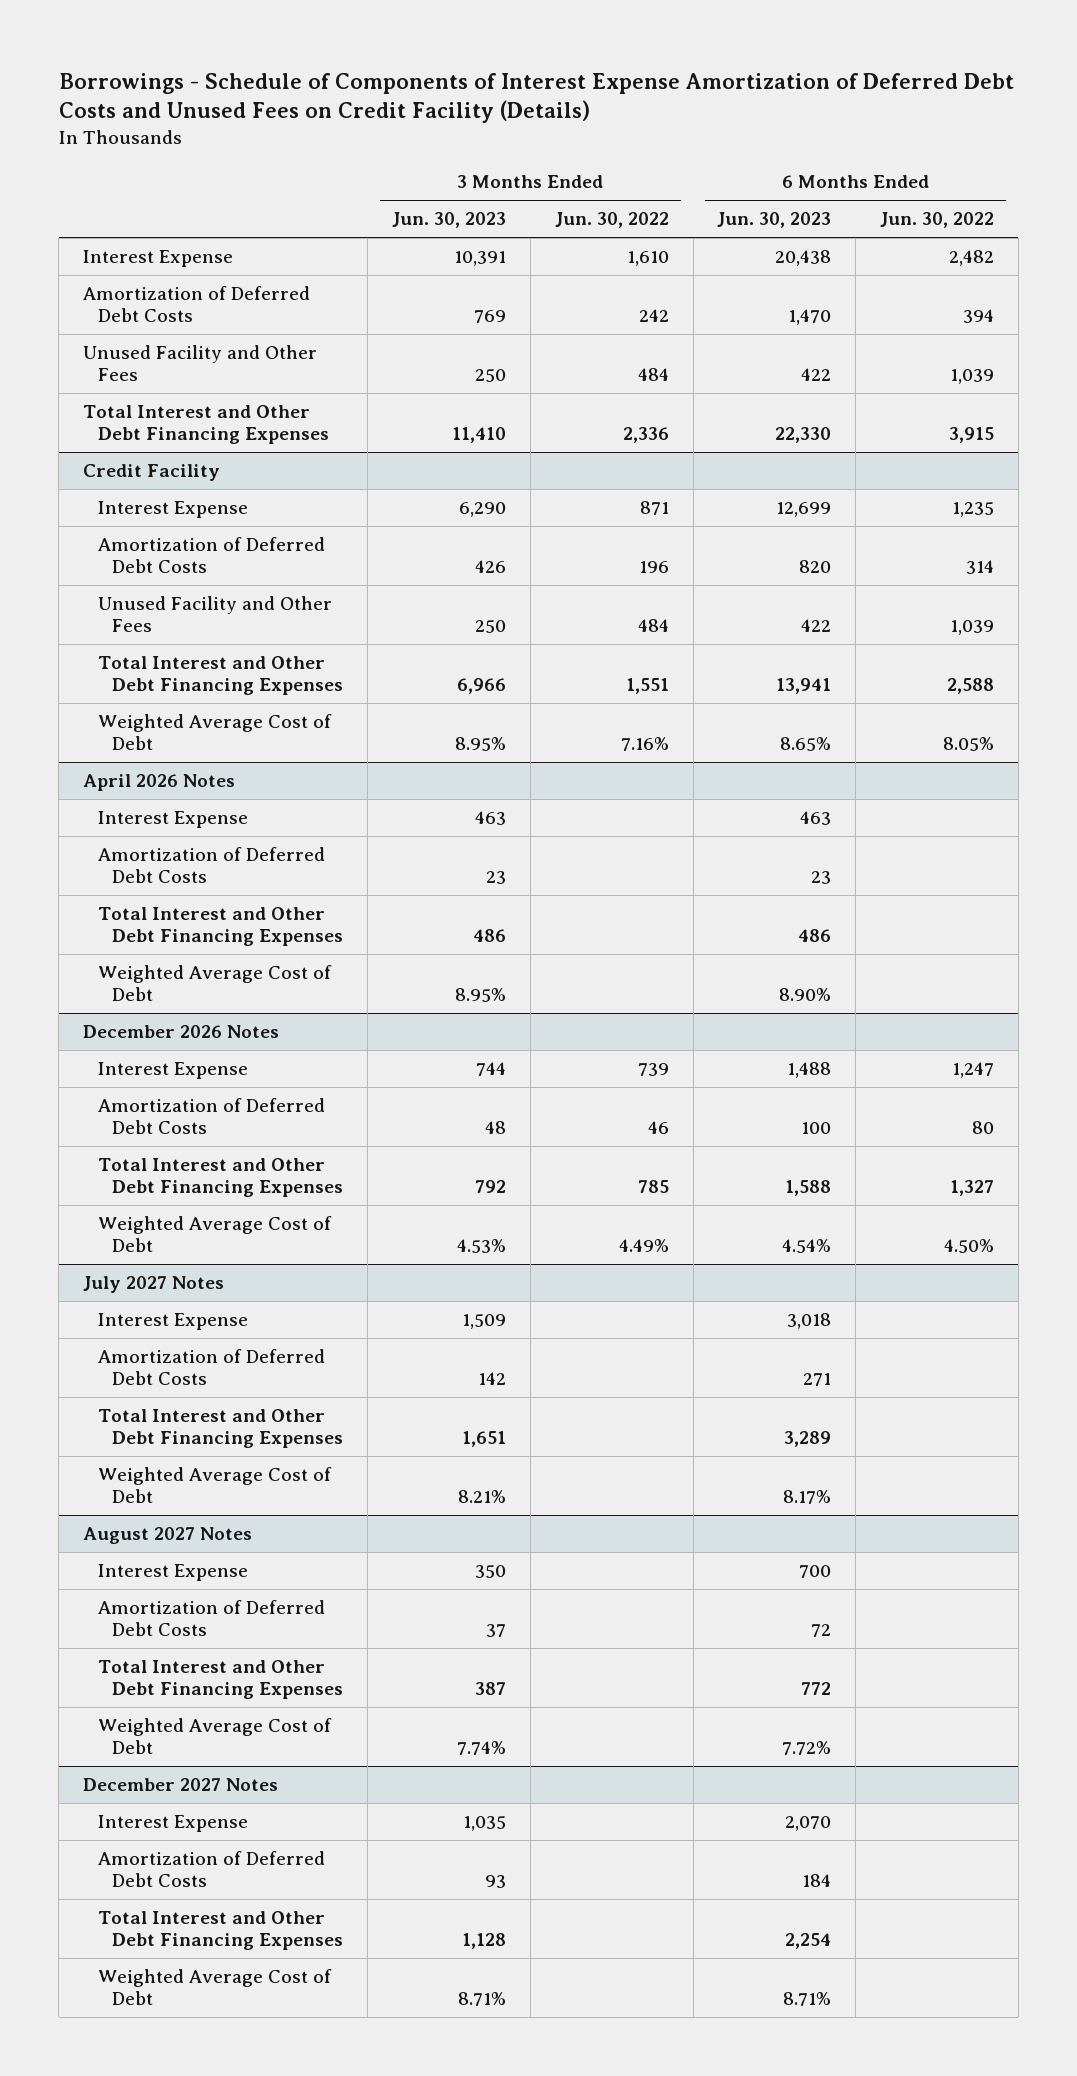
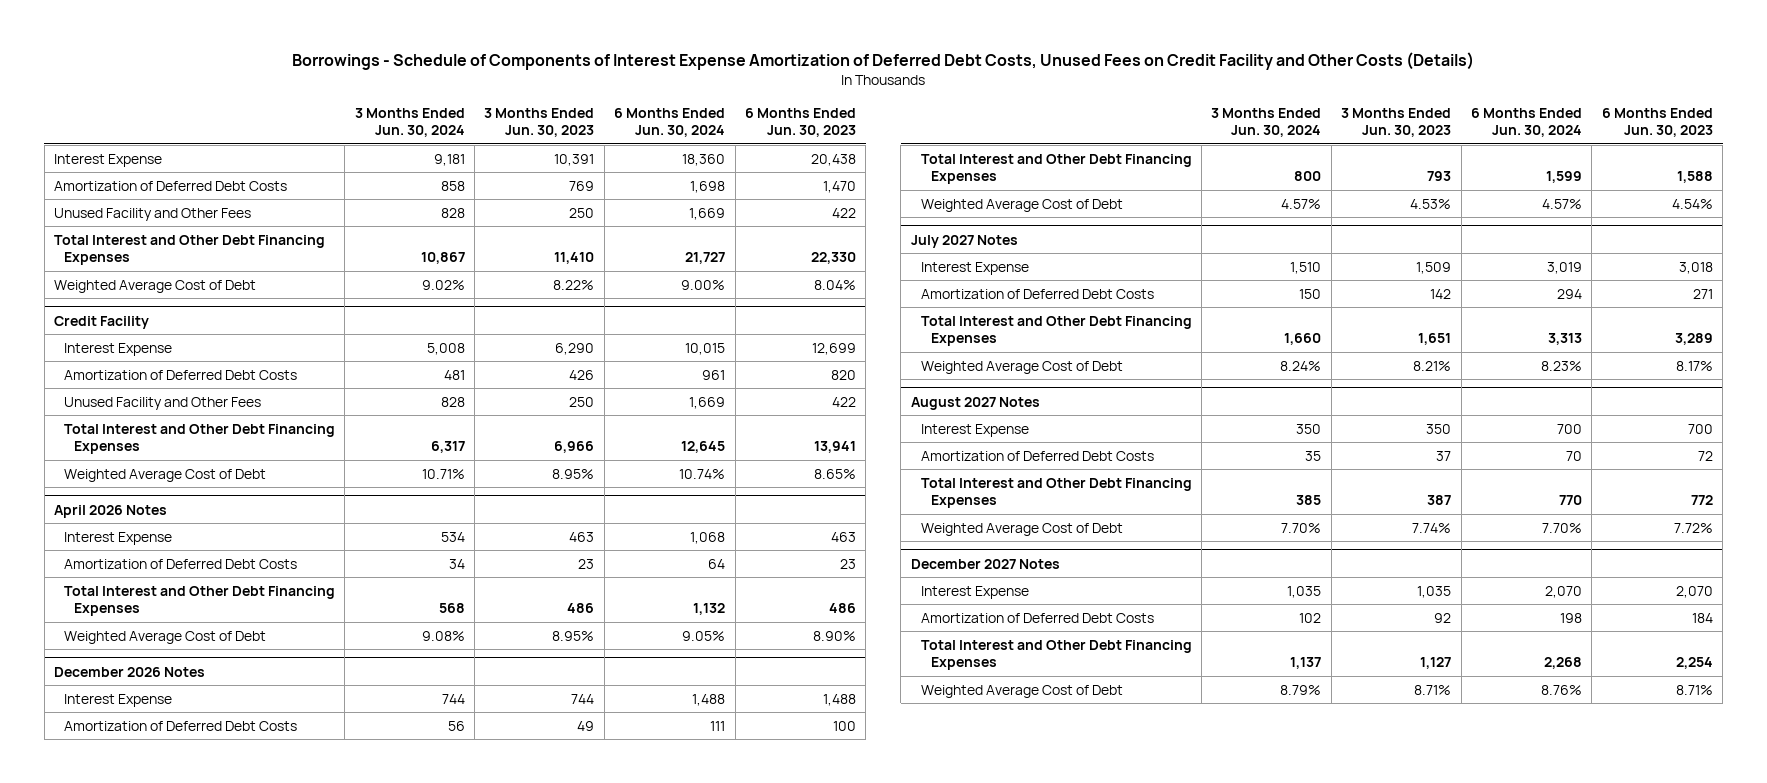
[58,72,1014,124] Borrowings - Schedule of Components of Interest Expense Amortization of Deferred Debt Costs and Unused Fees on Credit Facility (Details) -> [292,52,1475,71] Borrowings - Schedule of Components of Interest Expense Amortization of Deferred Debt Costs, Unused Fees on Credit Facility and Other Costs (Details)
[554,212,669,229] Jun. 30, 2022 -> none
[880,212,995,229] Jun. 30, 2022 -> none
none -> [354,107,465,138] 3 Months Ended Jun. 30, 2024
none -> [614,107,726,138] 6 Months Ended Jun. 30, 2024
none -> [54,279,257,293] Weighted Average Cost of Debt
[485,1121,507,1135] 48 -> [577,720,595,731] 49
[475,1180,507,1194] 792 -> [1427,171,1452,182] 793
[485,1875,507,1889] 93 -> [1434,612,1452,623] 92
[462,1933,507,1950] 1,128 -> [1420,657,1452,670] 1,127

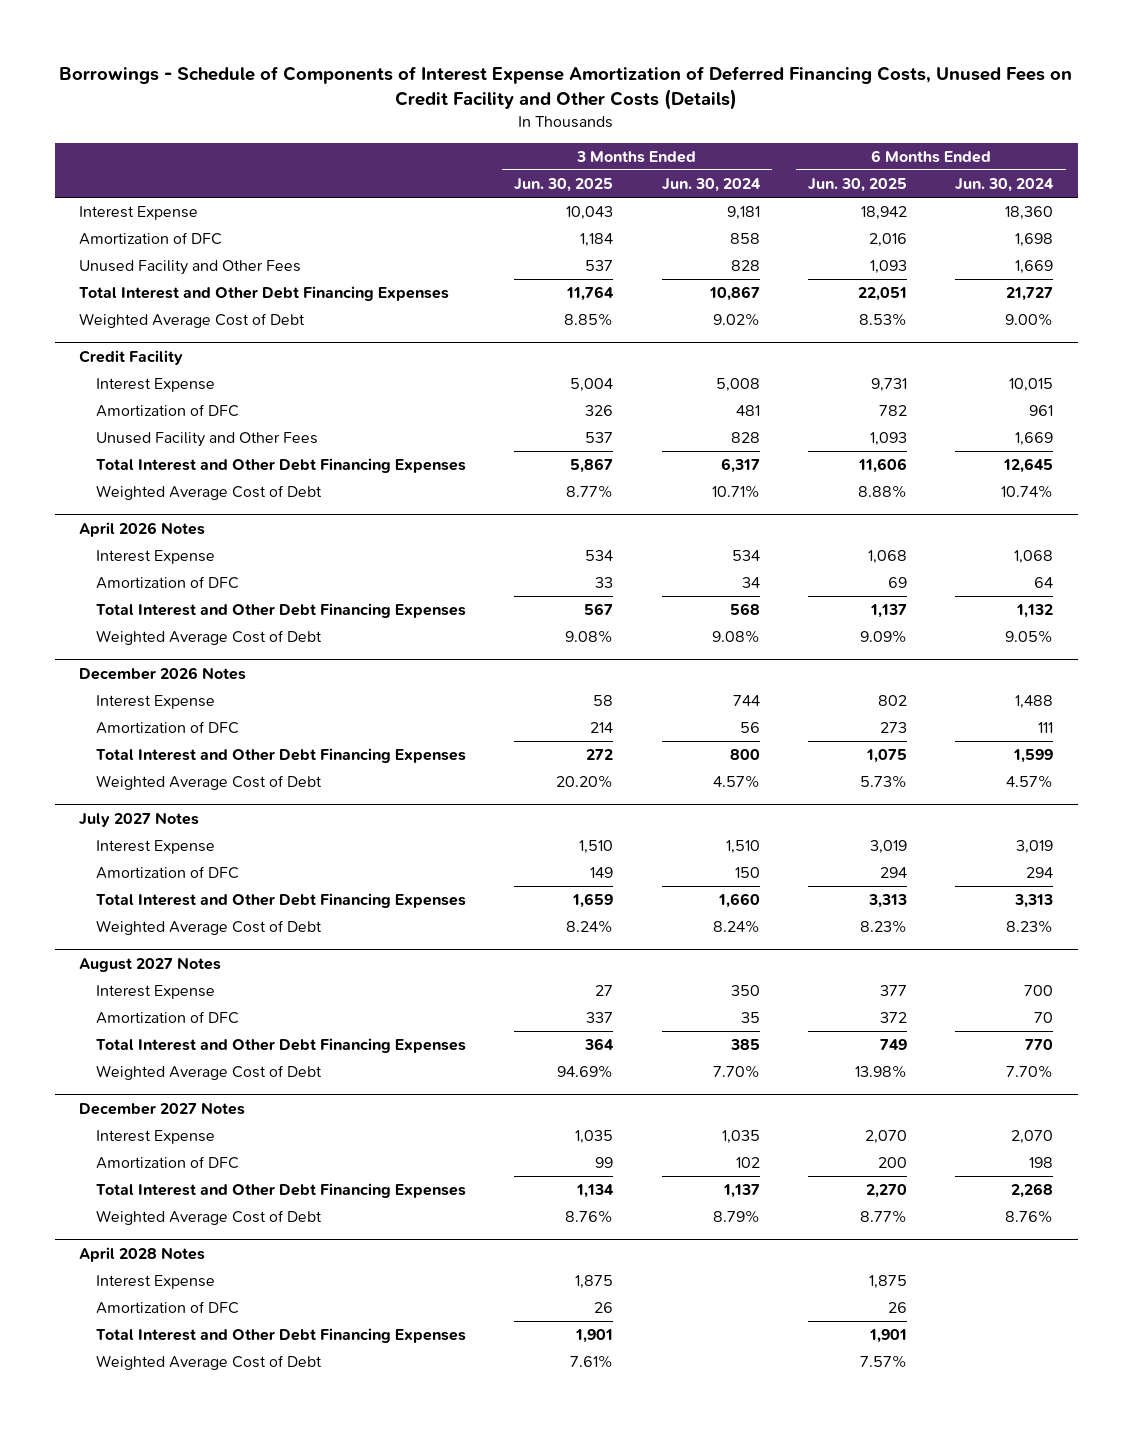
[292,52,1475,71] Borrowings - Schedule of Components of Interest Expense Amortization of Deferred Debt Costs, Unused Fees on Credit Facility and Other Costs (Details) -> [59,65,1073,110] Borrowings - Schedule of Components of Interest Expense Amortization of Deferred Financing Costs, Unused Fees on Credit Facility and Other Costs (Details)
[484,107,595,138] 3 Months Ended Jun. 30, 2023 -> none
[744,107,856,138] 6 Months Ended Jun. 30, 2023 -> none
none -> [514,178,614,193] Jun. 30, 2025
none -> [808,178,908,193] Jun. 30, 2025
[54,180,288,191] Amortization of Deferred Debt Costs -> [78,232,222,246] Amortization of DFC
[63,369,297,380] Amortization of Deferred Debt Costs -> [95,404,239,418] Amortization of DFC
[63,558,297,569] Amortization of Deferred Debt Costs -> [95,576,239,590] Amortization of DFC
[63,720,297,731] Amortization of Deferred Debt Costs -> [95,721,239,735] Amortization of DFC
[920,288,1154,299] Amortization of Deferred Debt Costs -> [95,866,239,880] Amortization of DFC
[920,450,1154,461] Amortization of Deferred Debt Costs -> [95,1011,239,1025] Amortization of DFC
[920,612,1154,623] Amortization of Deferred Debt Costs -> [95,1156,239,1170] Amortization of DFC
none -> [78,1246,205,1262] April 2028 Notes
none -> [95,1275,215,1290] Interest Expense
none -> [95,1301,239,1315] Amortization of DFC
none -> [95,1328,466,1344] Total Interest and Other Debt Financing Expenses
none -> [95,1355,322,1371] Weighted Average Cost of Debt

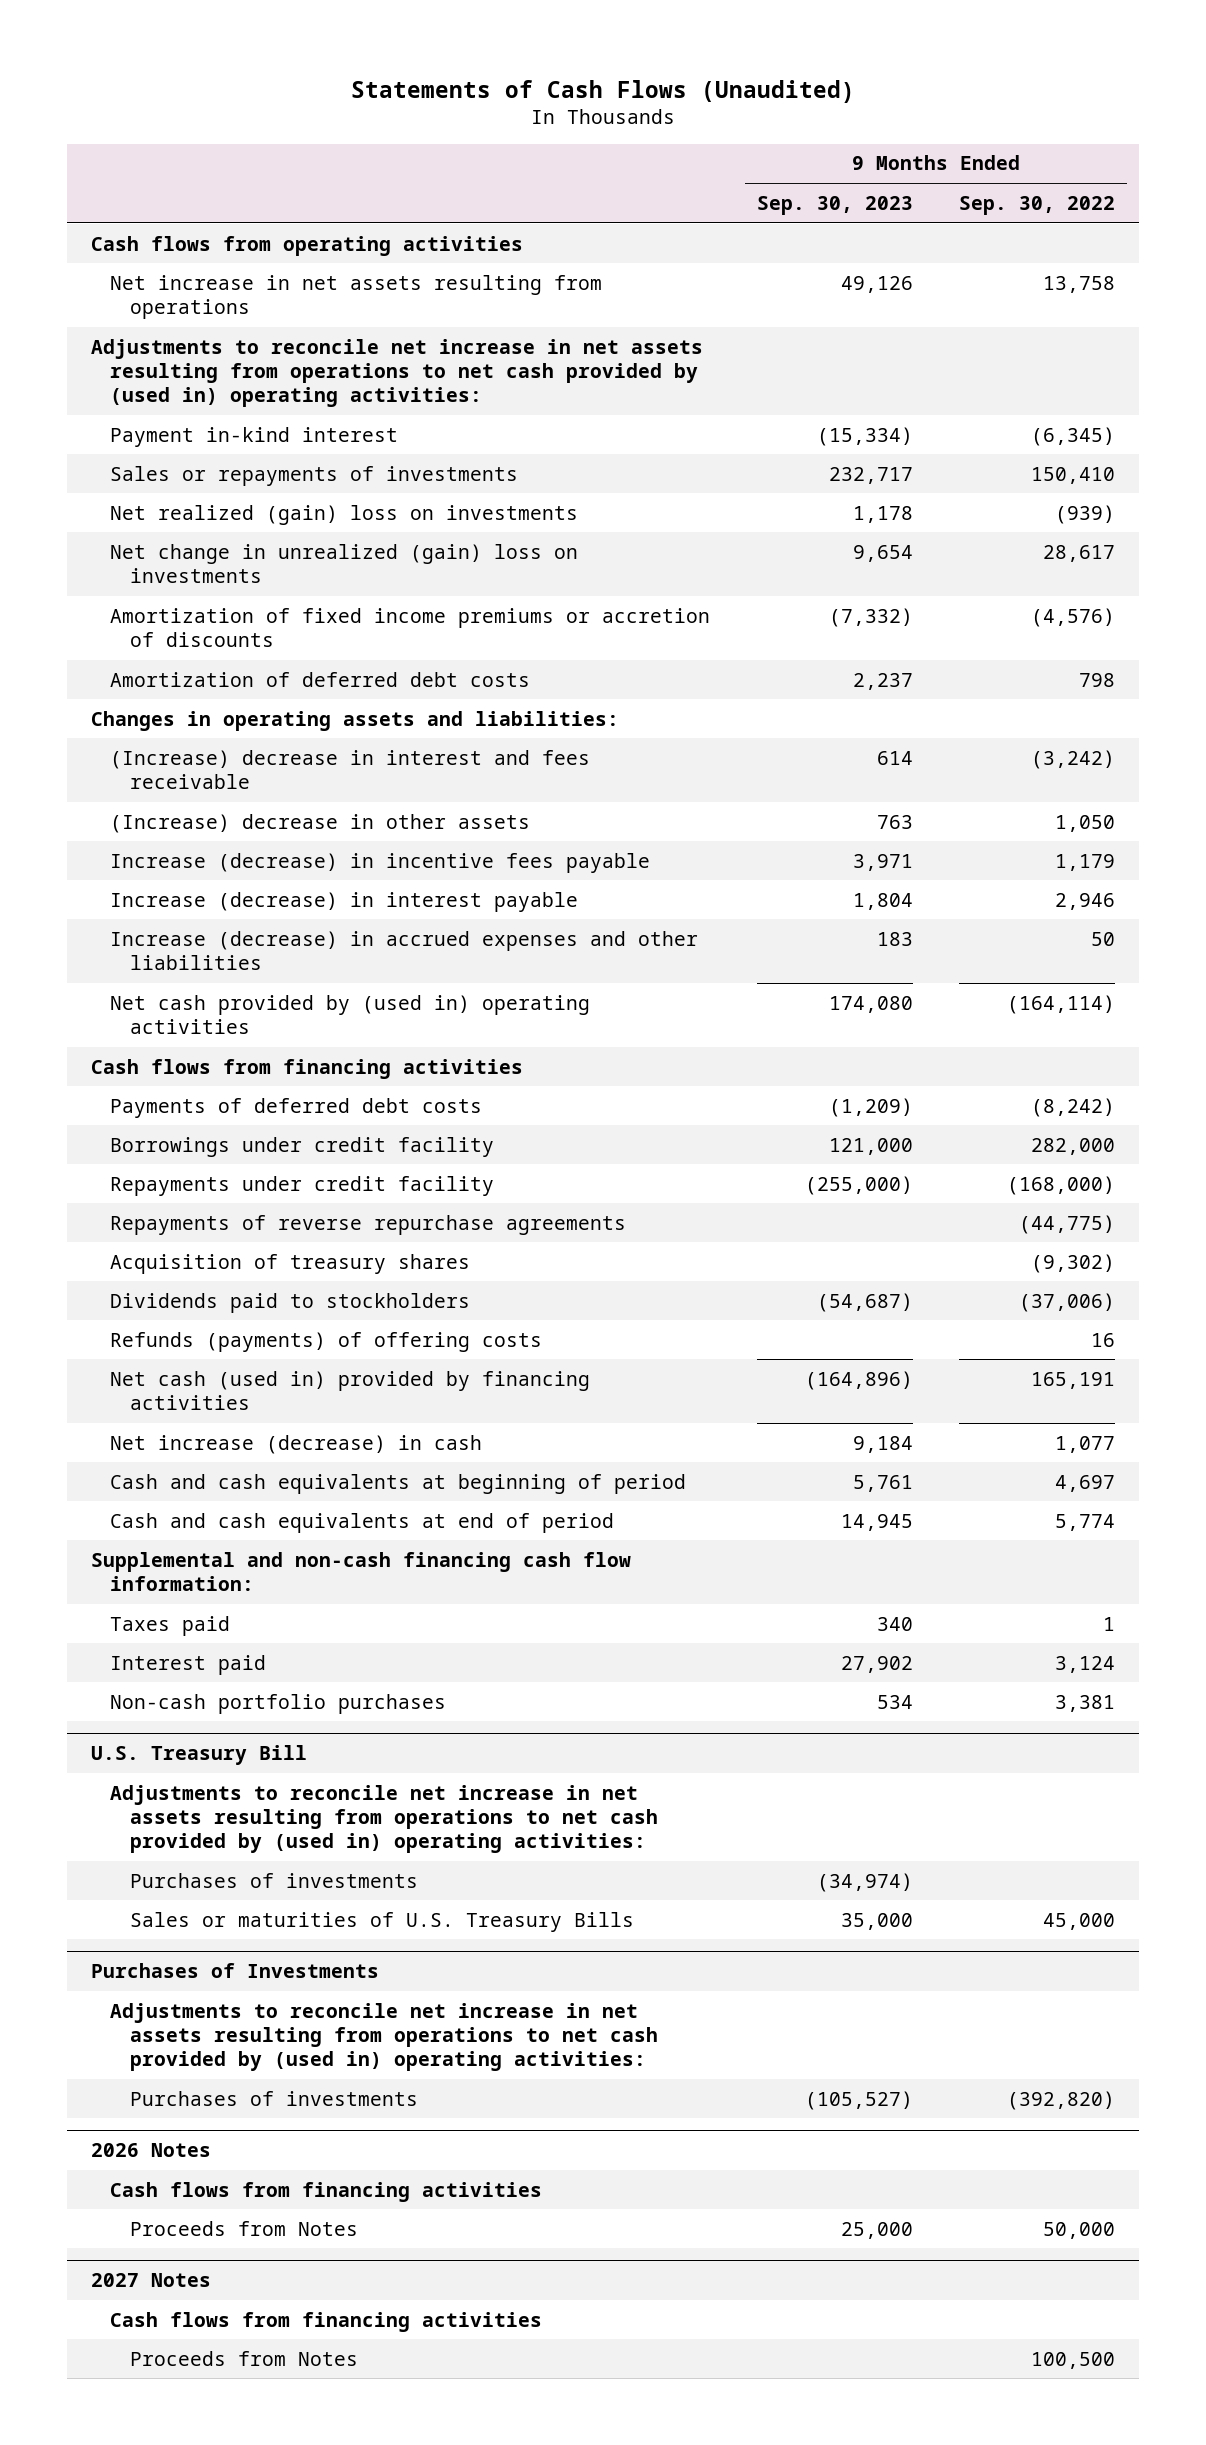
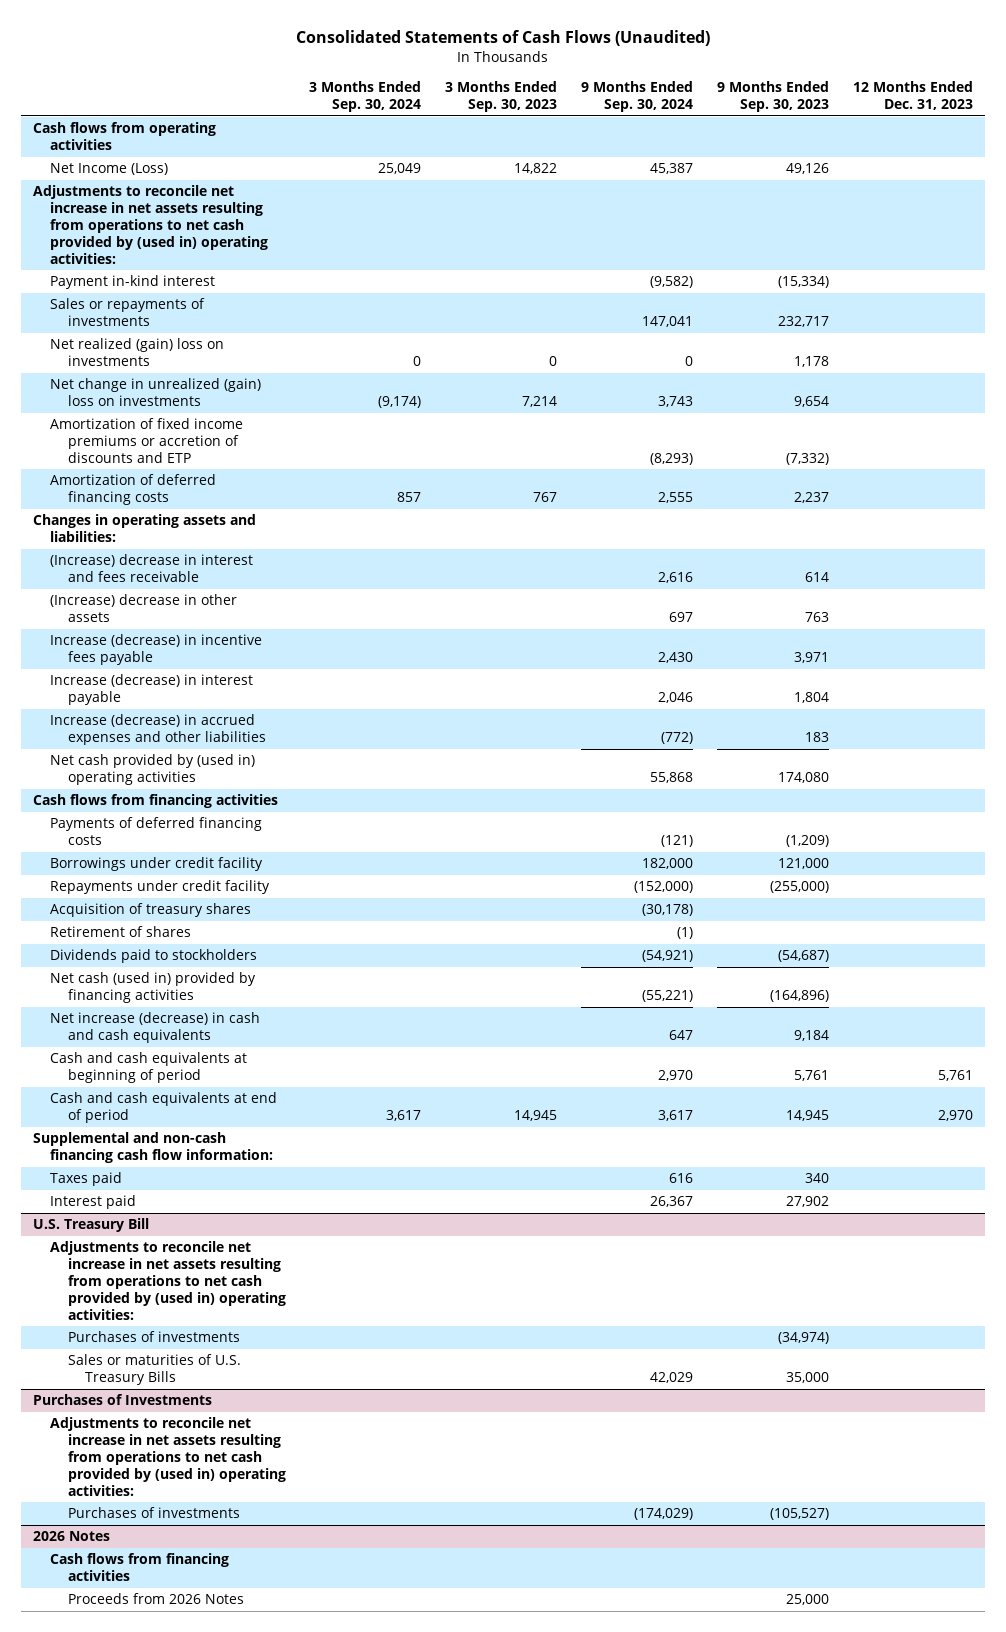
[351,79,856,103] Statements of Cash Flows (Unaudited) -> [295,29,710,46] Consolidated Statements of Cash Flows (Unaudited)
[959,195,1116,215] Sep. 30, 2022 -> none
none -> [309,81,422,113] 3 Months Ended Sep. 30, 2024
none -> [445,81,558,113] 3 Months Ended Sep. 30, 2023
none -> [581,81,694,113] 9 Months Ended Sep. 30, 2024
none -> [852,81,973,111] 12 Months Ended Dec. 31, 2023
[110,274,603,320] Net increase in net assets resulting from operations -> [50,163,169,176] Net Income (Loss)
[110,607,711,648] Amortization of fixed income premiums or accretion of discounts -> [50,418,244,464] Amortization of fixed income premiums or accretion of discounts and ETP
[110,671,531,687] Amortization of deferred debt costs -> [50,474,217,506] Amortization of deferred financing costs
[110,1097,483,1118] Payments of deferred debt costs -> [50,817,263,846] Payments of deferred financing costs
[110,1214,627,1235] Repayments of reverse repurchase agreements -> none
none -> [50,926,192,938] Retirement of shares
[110,1331,543,1352] Refunds (payments) of offering costs -> none
[110,1434,483,1454] Net increase (decrease) in cash -> [50,1012,261,1044] Net increase (decrease) in cash and cash equivalents
[110,1693,447,1714] Non-cash portfolio purchases -> none
[90,2272,211,2287] 2027 Notes -> none
[110,2311,543,2332] Cash flows from financing activities -> none
[129,2350,358,2366] Proceeds from Notes -> none
[129,2220,358,2236] Proceeds from Notes -> [67,1593,244,1605] Proceeds from 2026 Notes

